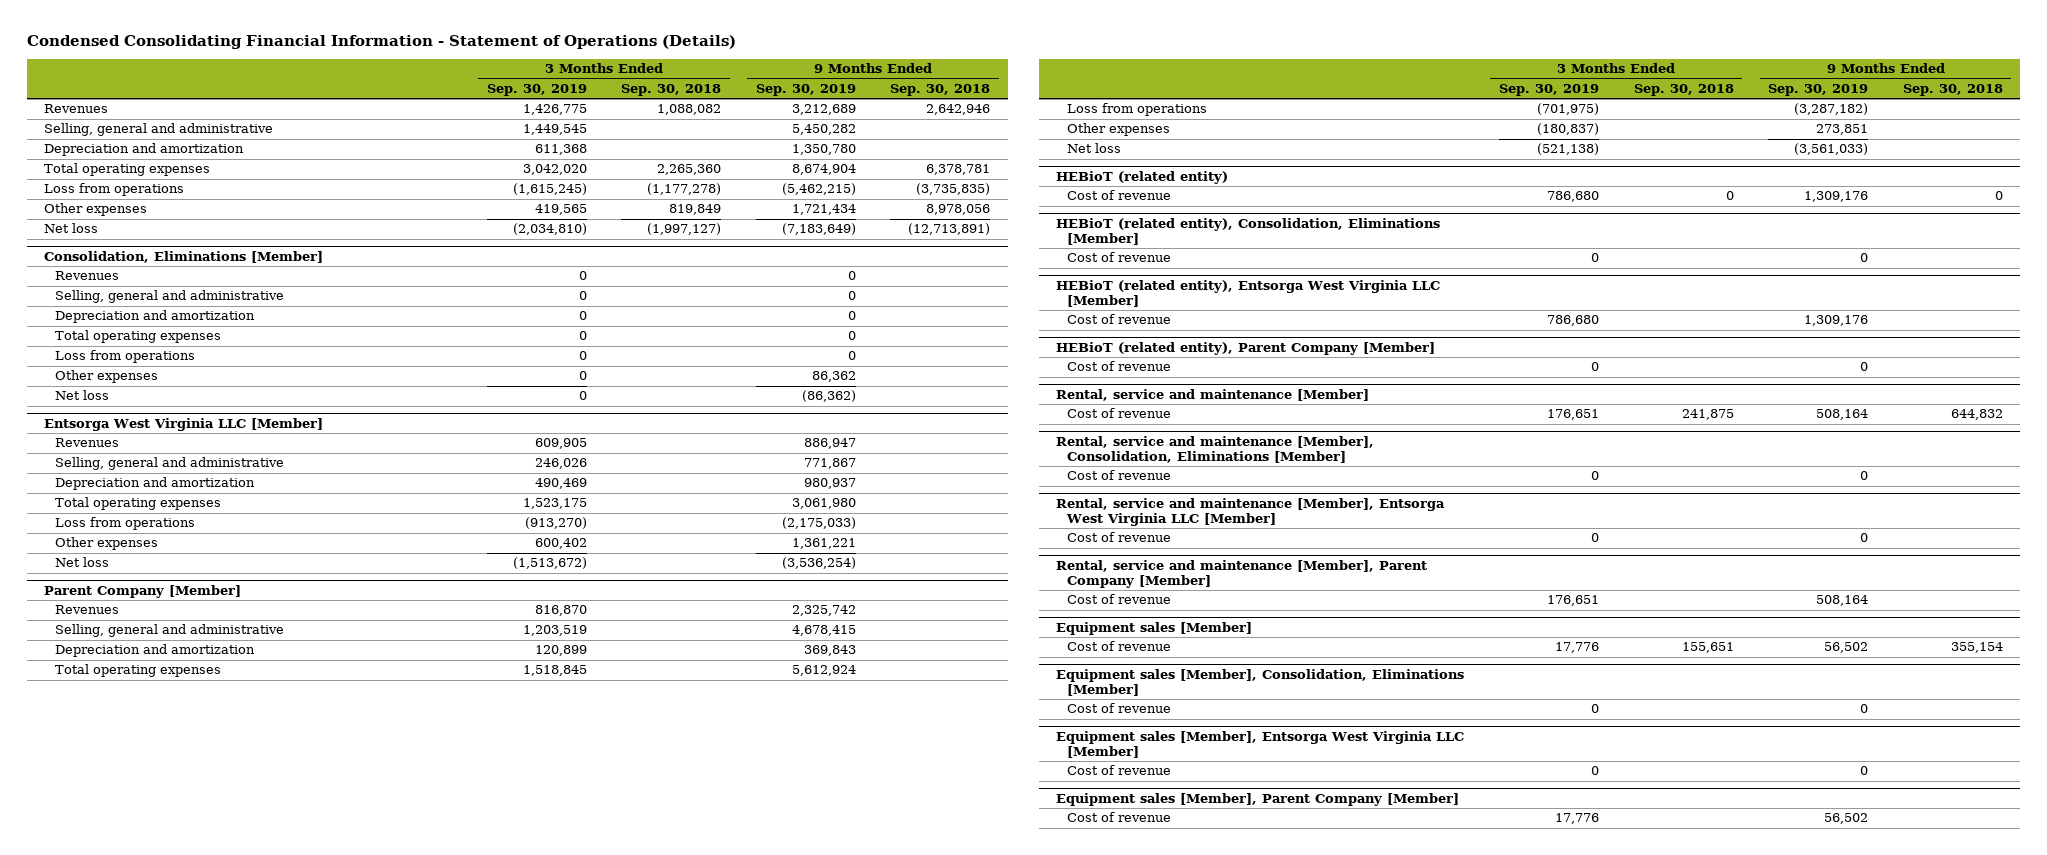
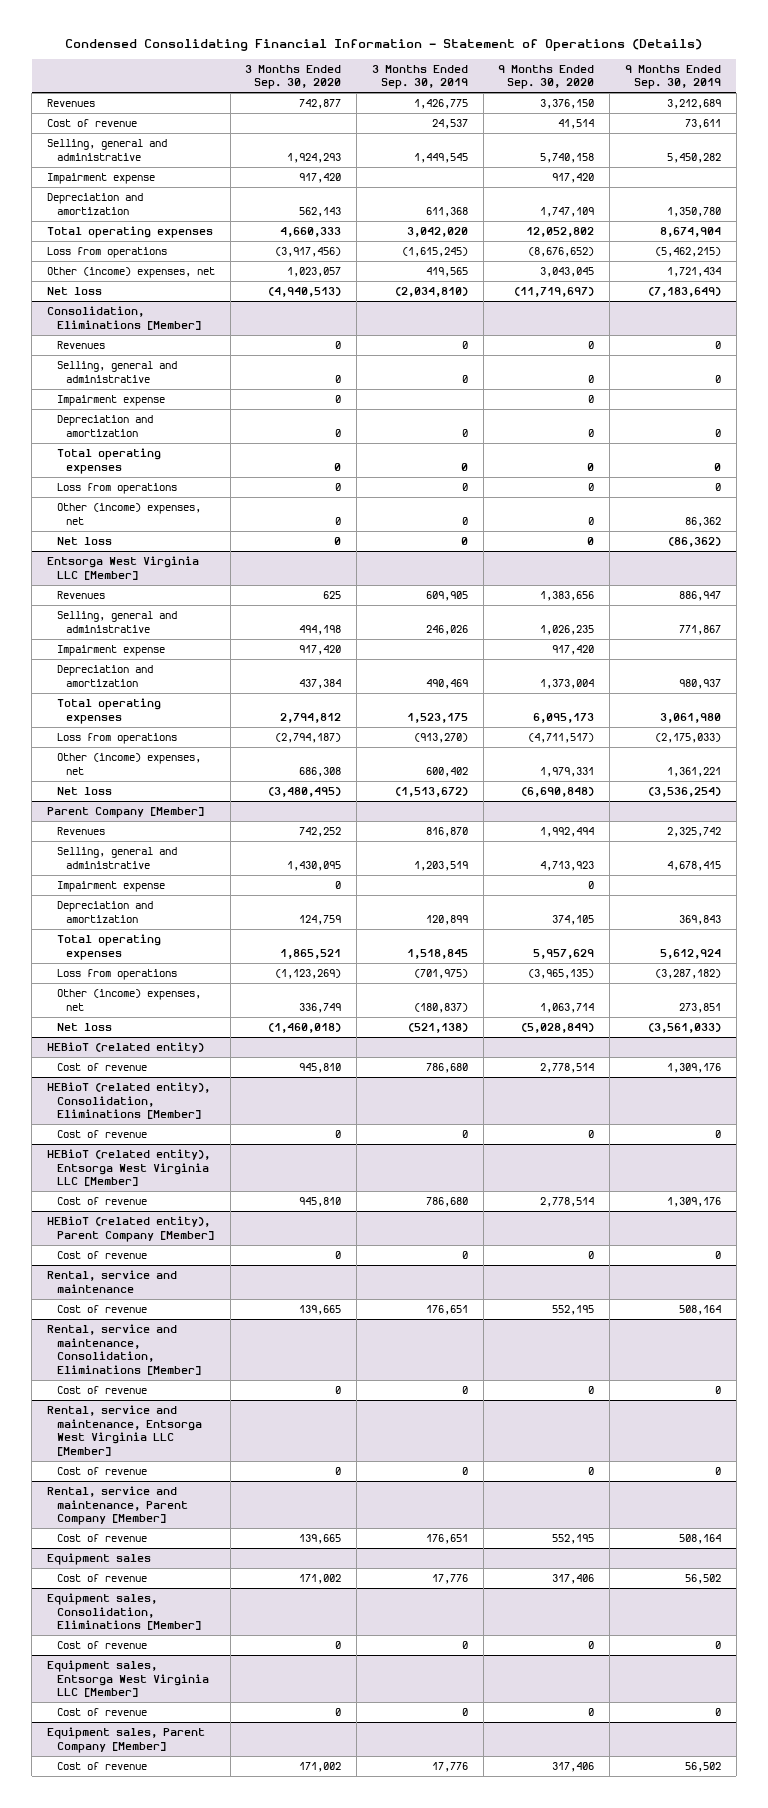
[621,84,722,97] Sep. 30, 2018 -> none
[890,84,991,97] Sep. 30, 2018 -> none
none -> [245,64,342,90] 3 Months Ended Sep. 30, 2020
none -> [498,64,595,90] 9 Months Ended Sep. 30, 2020
none -> [46,119,137,128] Cost of revenue
none -> [46,173,155,185] Impairment expense
[43,203,147,217] Other expenses -> [46,267,215,279] Other (income) expenses, net
none -> [56,395,165,407] Impairment expense
[54,370,158,384] Other expenses -> [56,503,201,525] Other (income) expenses, net
none -> [56,645,165,657] Impairment expense
[54,537,158,551] Other expenses -> [56,753,201,775] Other (income) expenses, net
none -> [56,881,165,893] Impairment expense
[1067,123,1171,137] Other expenses -> [56,989,201,1011] Other (income) expenses, net
[1056,389,1370,402] Rental, service and maintenance [Member] -> [46,1270,177,1293] Rental, service and maintenance
[1056,436,1375,464] Rental, service and maintenance [Member], Consolidation, Eliminations [Member] -> [46,1324,201,1375] Rental, service and maintenance, Consolidation, Eliminations [Member]
[1056,498,1446,527] Rental, service and maintenance [Member], Entsorga West Virginia LLC [Member] -> [46,1405,202,1456] Rental, service and maintenance, Entsorga West Virginia LLC [Member]
[1056,560,1428,589] Rental, service and maintenance [Member], Parent Company [Member] -> [46,1486,188,1526] Rental, service and maintenance, Parent Company [Member]
[1056,622,1253,636] Equipment sales [Member] -> [46,1553,151,1566] Equipment sales
[1056,669,1465,697] Equipment sales [Member], Consolidation, Eliminations [Member] -> [46,1593,201,1631] Equipment sales, Consolidation, Eliminations [Member]
[1056,731,1465,759] Equipment sales [Member], Entsorga West Virginia LLC [Member] -> [46,1660,209,1698] Equipment sales, Entsorga West Virginia LLC [Member]
[1056,793,1460,807] Equipment sales [Member], Parent Company [Member] -> [46,1727,205,1753] Equipment sales, Parent Company [Member]

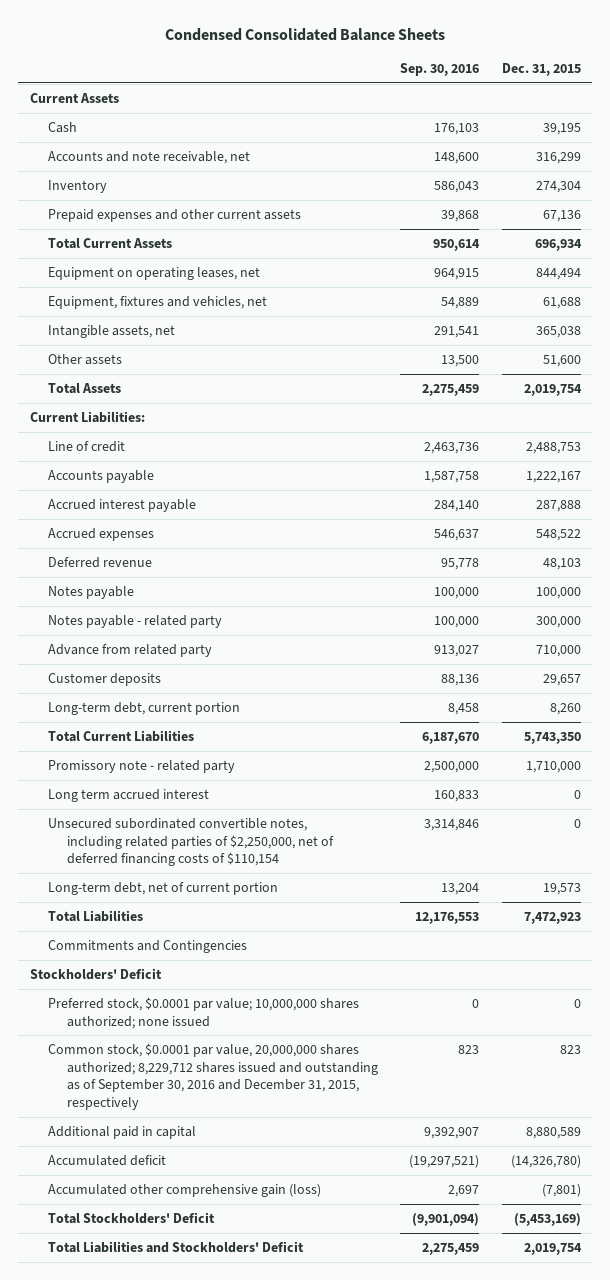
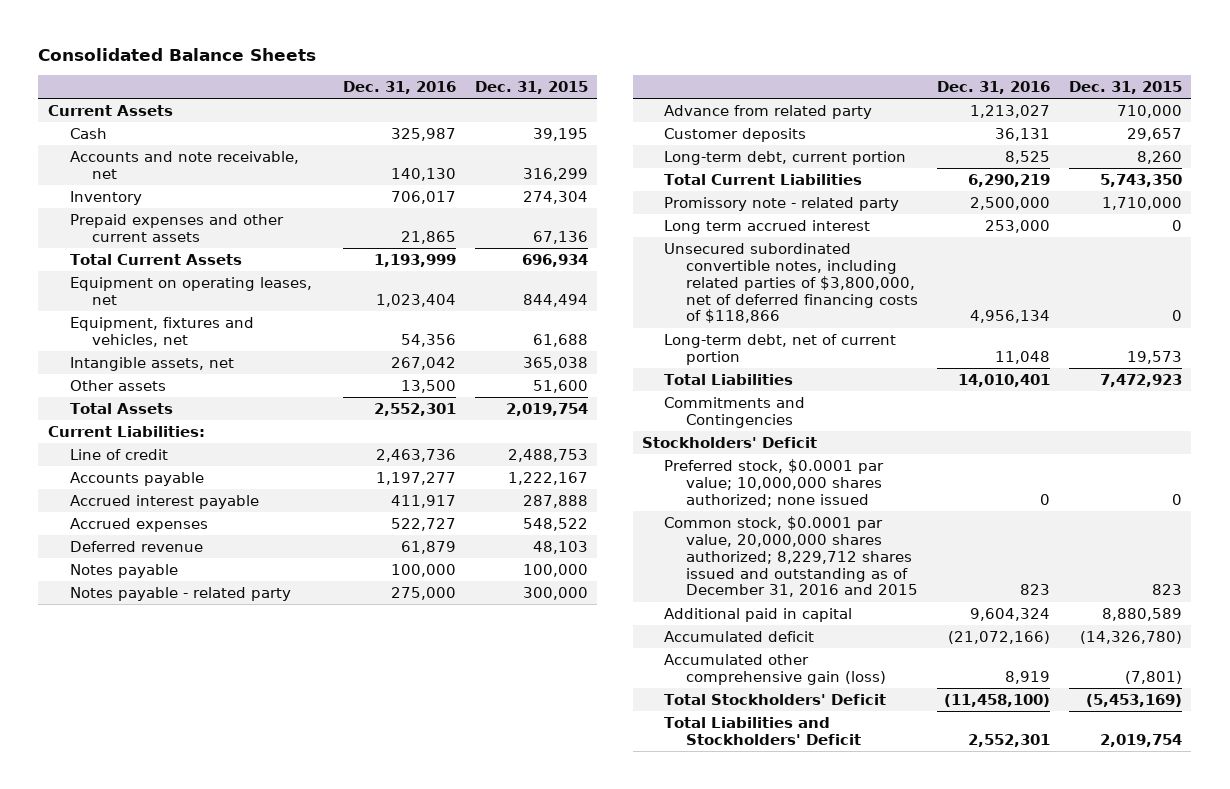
[165,27,446,41] Condensed Consolidated Balance Sheets -> [38,47,317,61] Consolidated Balance Sheets
[400,62,480,76] Sep. 30, 2016 -> none
none -> [342,80,456,94] Dec. 31, 2016
[48,817,334,867] Unsecured subordinated convertible notes, including related parties of $2,250,000, net of deferred financing costs of $110,154 -> [664,242,919,324] Unsecured subordinated convertible notes, including related parties of $3,800,000, net of deferred financing costs of $118,866
[48,1042,378,1110] Common stock, $0.0001 par value, 20,000,000 shares authorized; 8,229,712 shares issued and outstanding as of September 30, 2016 and December 31, 2015, respectively -> [664,515,919,598] Common stock, $0.0001 par value, 20,000,000 shares authorized; 8,229,712 shares issued and outstanding as of December 31, 2016 and 2015

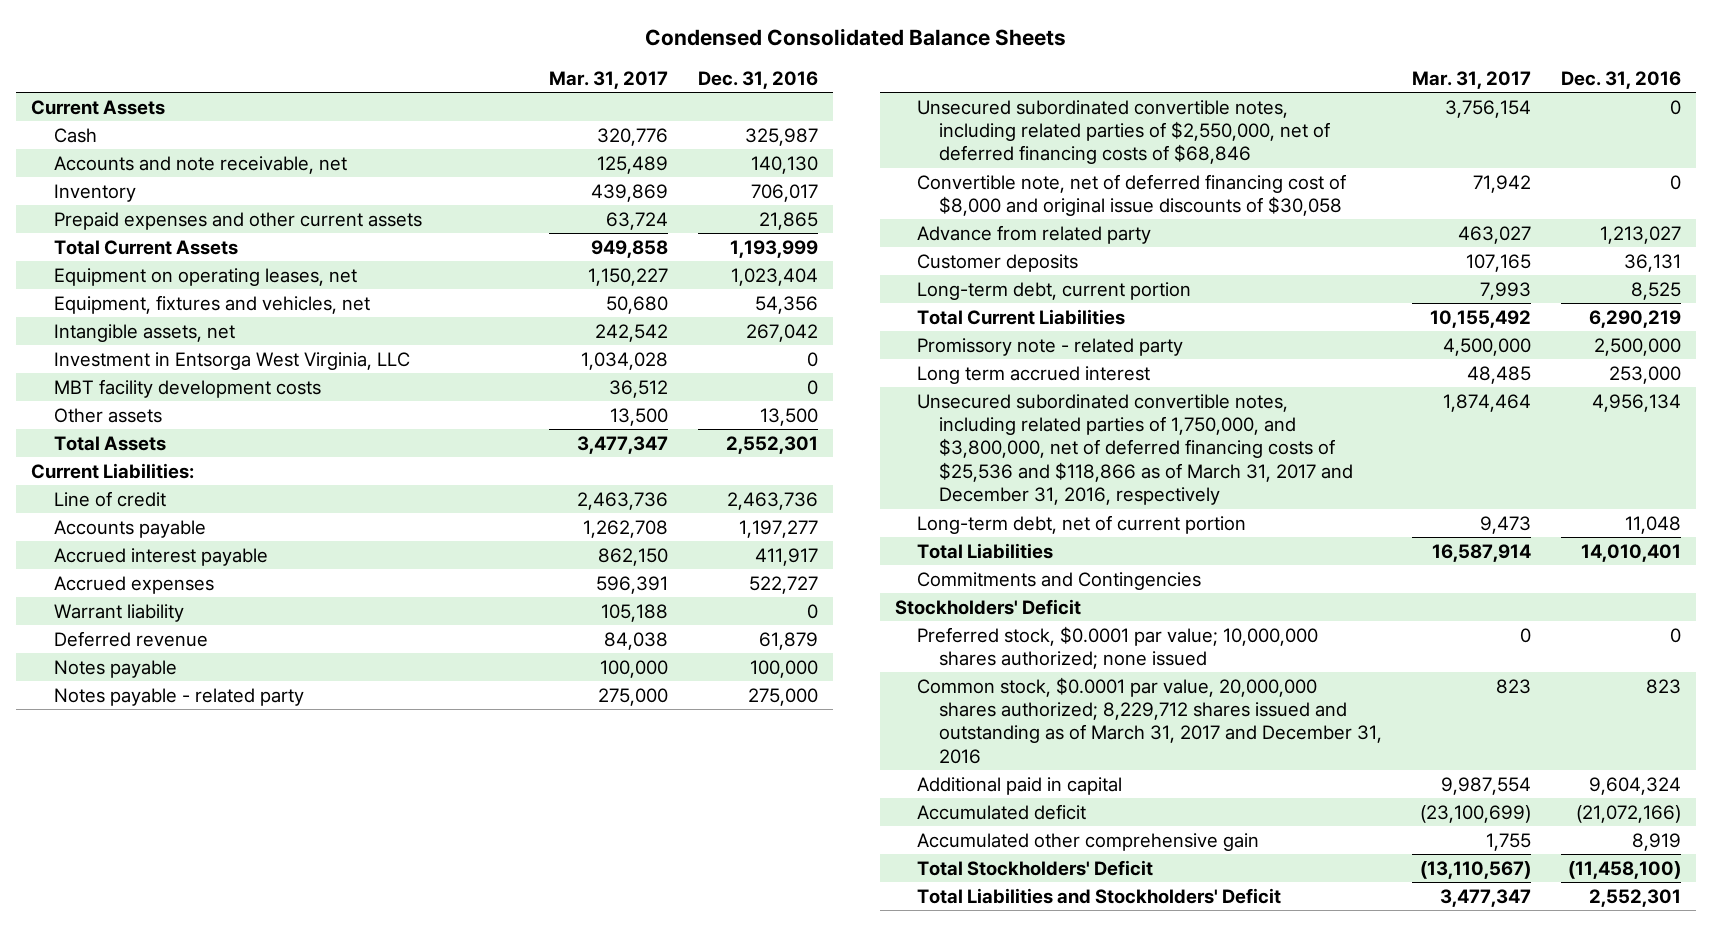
[38,47,317,61] Consolidated Balance Sheets -> [645,28,1067,47] Condensed Consolidated Balance Sheets
[474,80,588,94] Dec. 31, 2015 -> none
none -> [548,70,668,89] Mar. 31, 2017
none -> [53,351,410,370] Investment in Entsorga West Virginia, LLC
none -> [53,378,321,398] MBT facility development costs
none -> [53,603,184,622] Warrant liability
none -> [917,99,1331,165] Unsecured subordinated convertible notes, including related parties of $2,550,000, net of deferred financing costs of $68,846
none -> [917,173,1347,217] Convertible note, net of deferred financing cost of $8,000 and original issue discounts of $30,058
[664,242,919,324] Unsecured subordinated convertible notes, including related parties of $3,800,000, net of deferred financing costs of $118,866 -> [917,393,1354,506] Unsecured subordinated convertible notes, including related parties of 1,750,000, and $3,800,000, net of deferred financing costs of $25,536 and $118,866 as of March 31, 2017 and December 31, 2016, respectively
[664,515,919,598] Common stock, $0.0001 par value, 20,000,000 shares authorized; 8,229,712 shares issued and outstanding as of December 31, 2016 and 2015 -> [917,676,1383,764] Common stock, $0.0001 par value, 20,000,000 shares authorized; 8,229,712 shares issued and outstanding as of March 31, 2017 and December 31, 2016
[664,653,887,685] Accumulated other comprehensive gain (loss) -> [917,832,1260,851] Accumulated other comprehensive gain

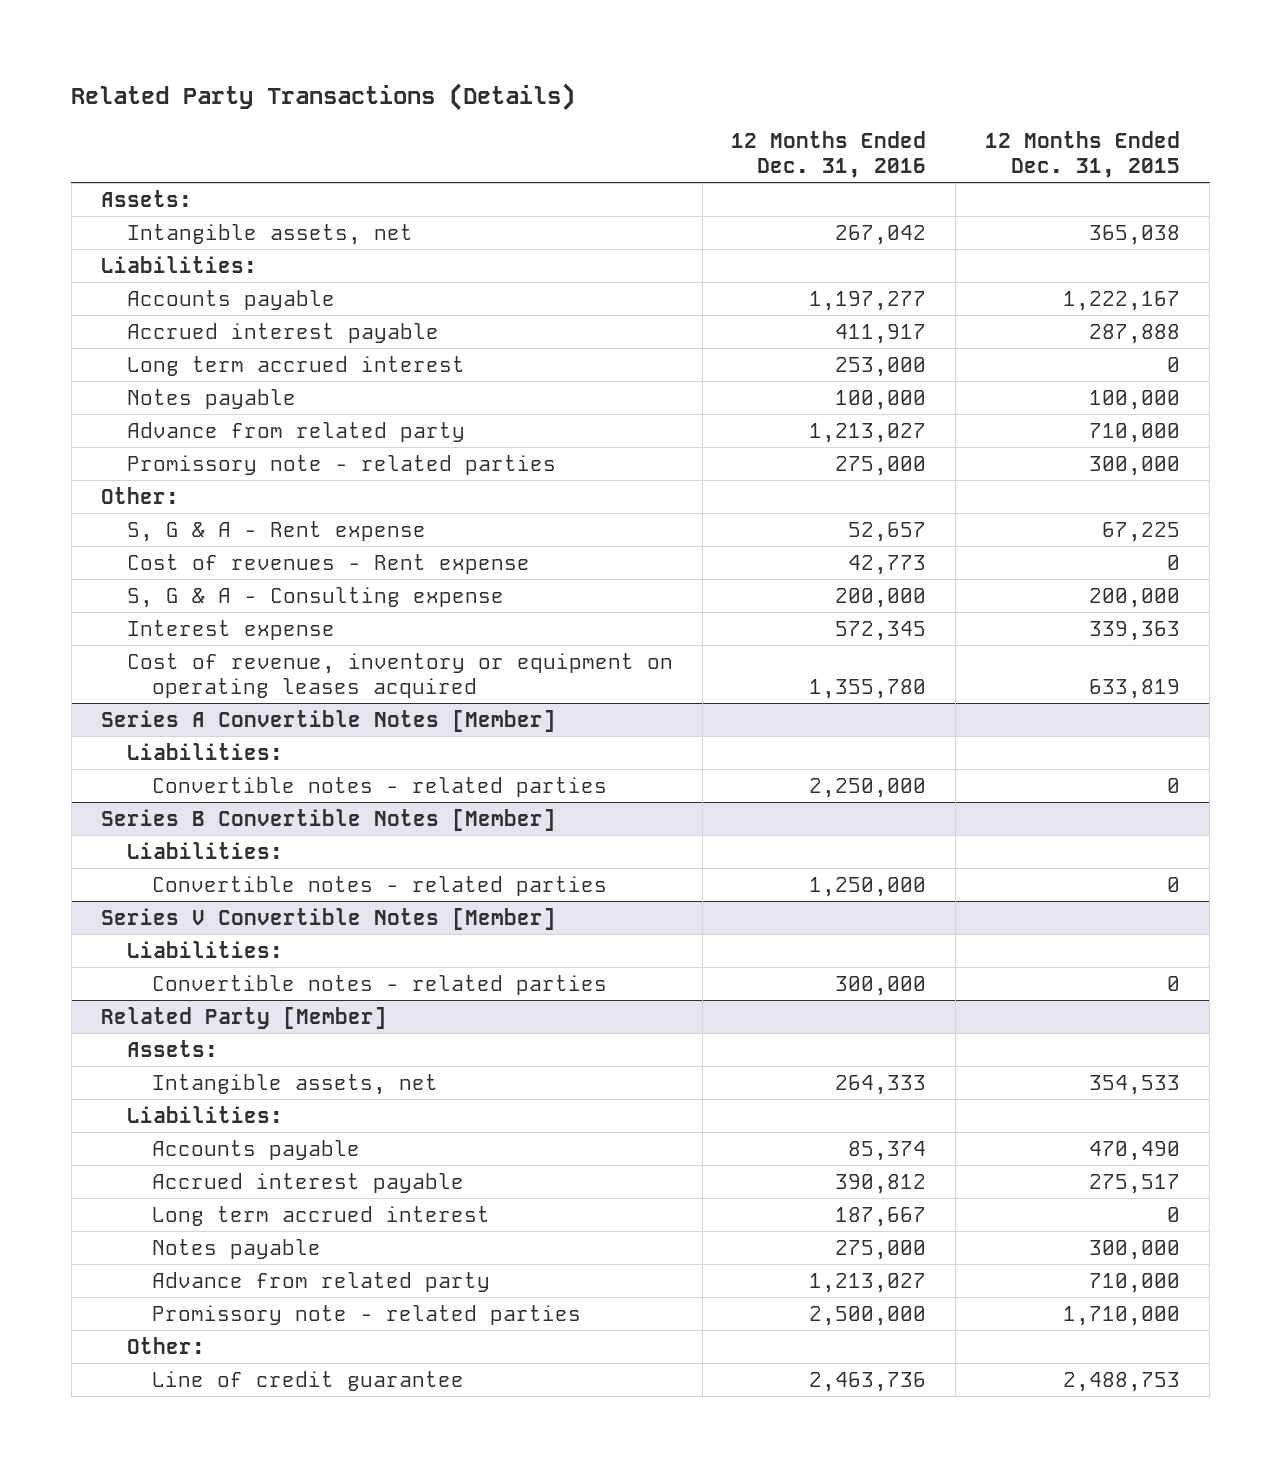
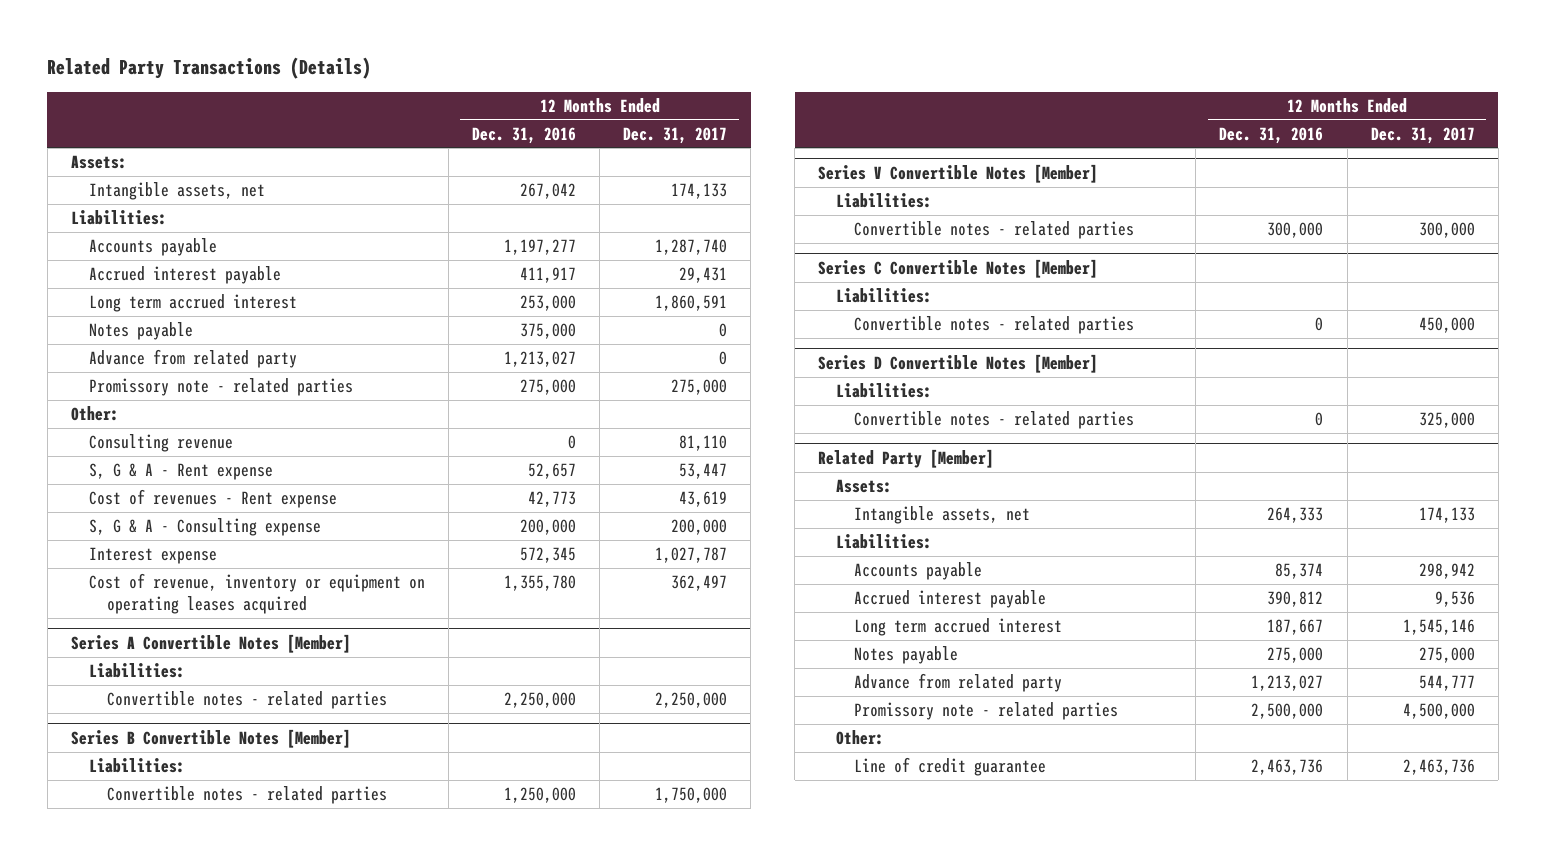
[985,131,1181,179] 12 Months Ended Dec. 31, 2015 -> none
none -> [623,126,728,144] Dec. 31, 2017
[835,389,927,410] 100,000 -> [520,323,577,340] 375,000
none -> [88,434,233,453] Consulting revenue
none -> [818,258,1099,278] Series C Convertible Notes [Member]
none -> [836,288,933,304] Liabilities:
none -> [854,316,1135,335] Convertible notes - related parties
none -> [818,353,1099,373] Series D Convertible Notes [Member]
none -> [836,383,933,399] Liabilities:
none -> [854,411,1135,430] Convertible notes - related parties

